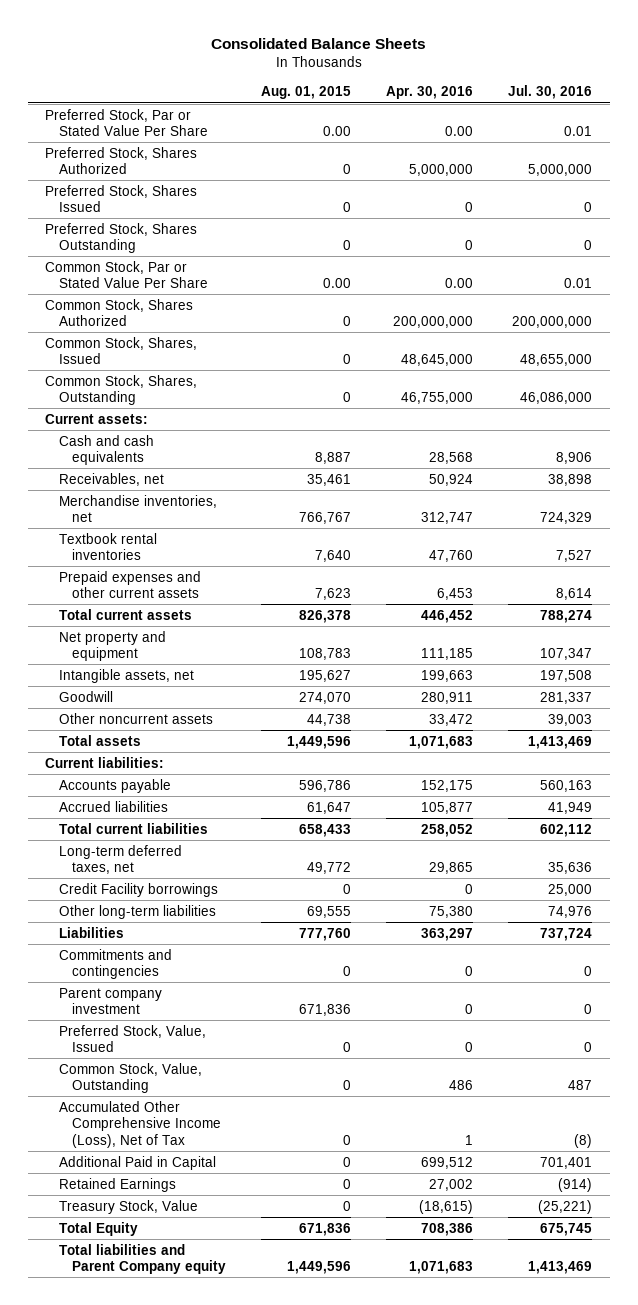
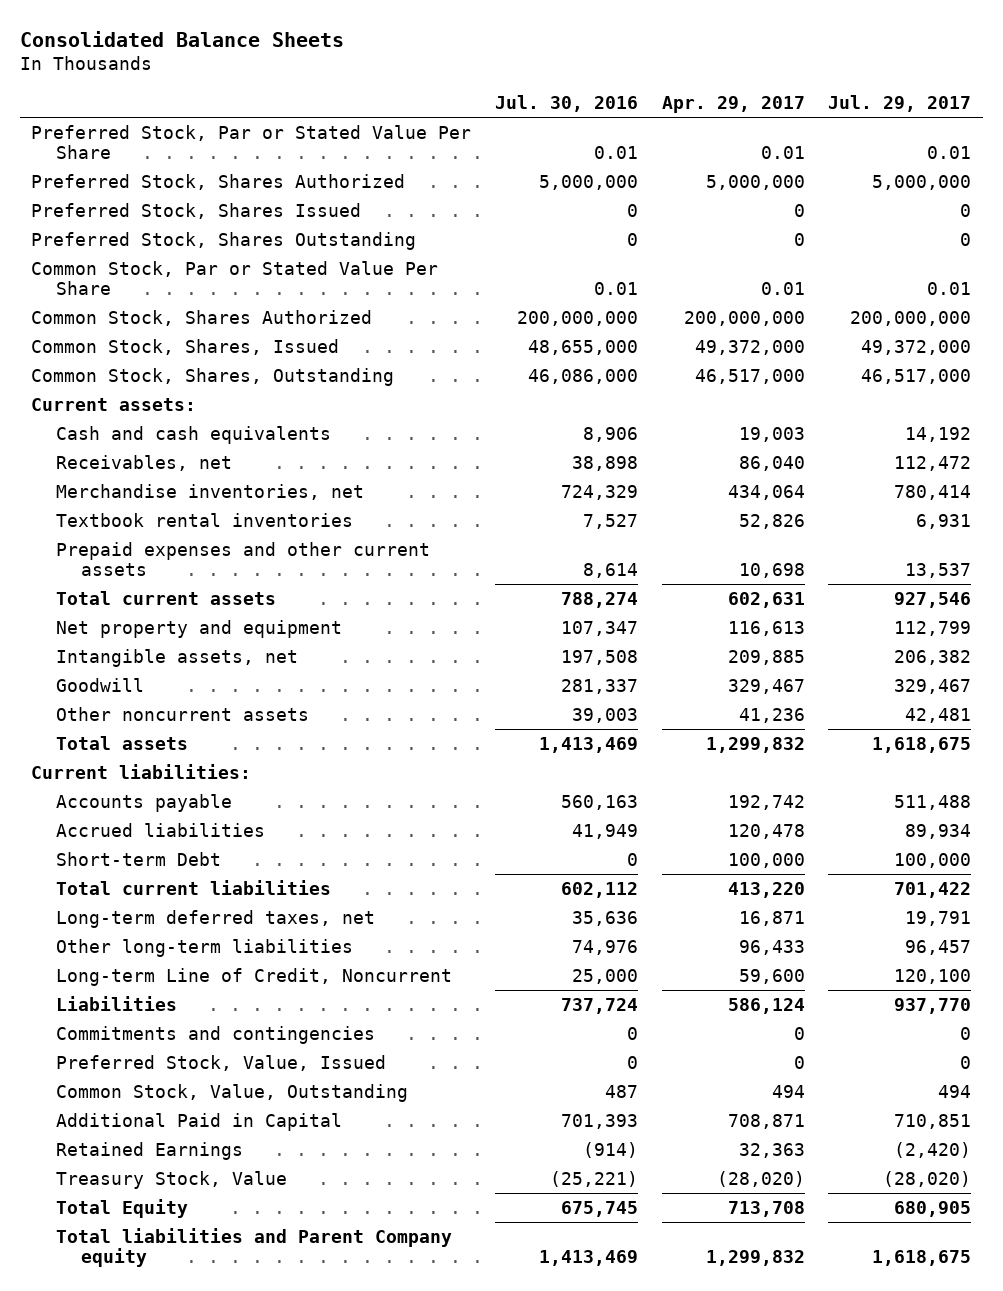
[261,86,352,100] Aug. 01, 2015 -> none
[386,86,474,100] Apr. 30, 2016 -> none
none -> [661,95,805,113] Apr. 29, 2017
none -> [828,94,972,112] Jul. 29, 2017
none -> [56,851,222,866] Short-term Debt
[58,882,218,897] Credit Facility borrowings -> none
none -> [56,967,453,986] Long-term Line of Credit, Noncurrent
[58,987,162,1015] Parent company investment -> none
[58,1100,222,1148] Accumulated Other Comprehensive Income (Loss), Net of Tax -> none
[540,1156,593,1169] 701,401 -> [561,1113,639,1129] 701,393

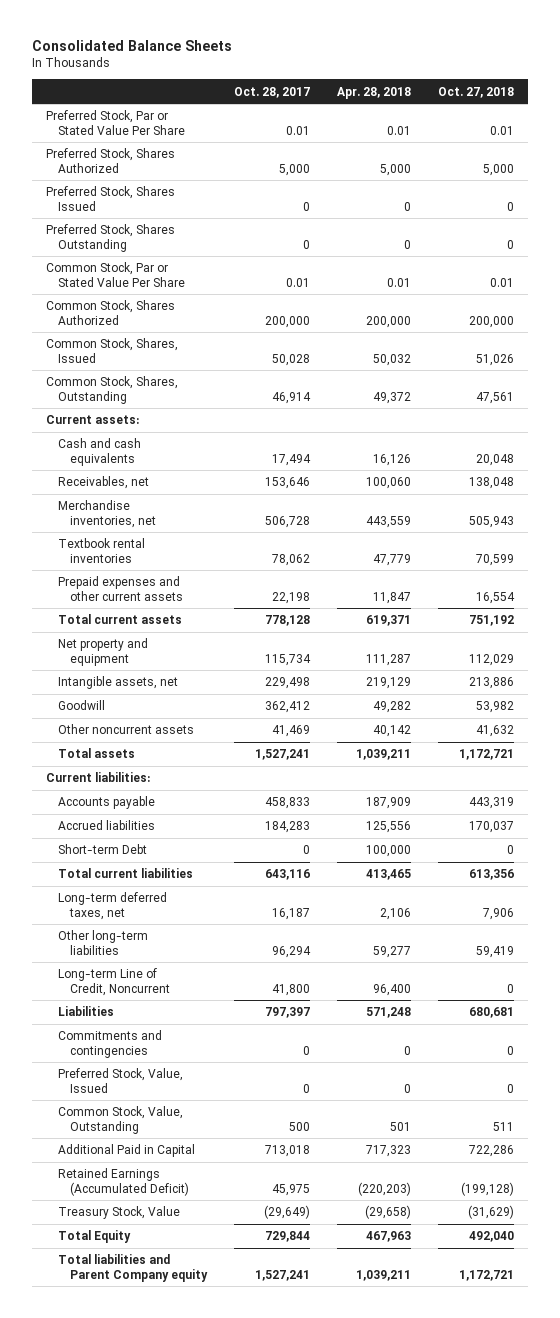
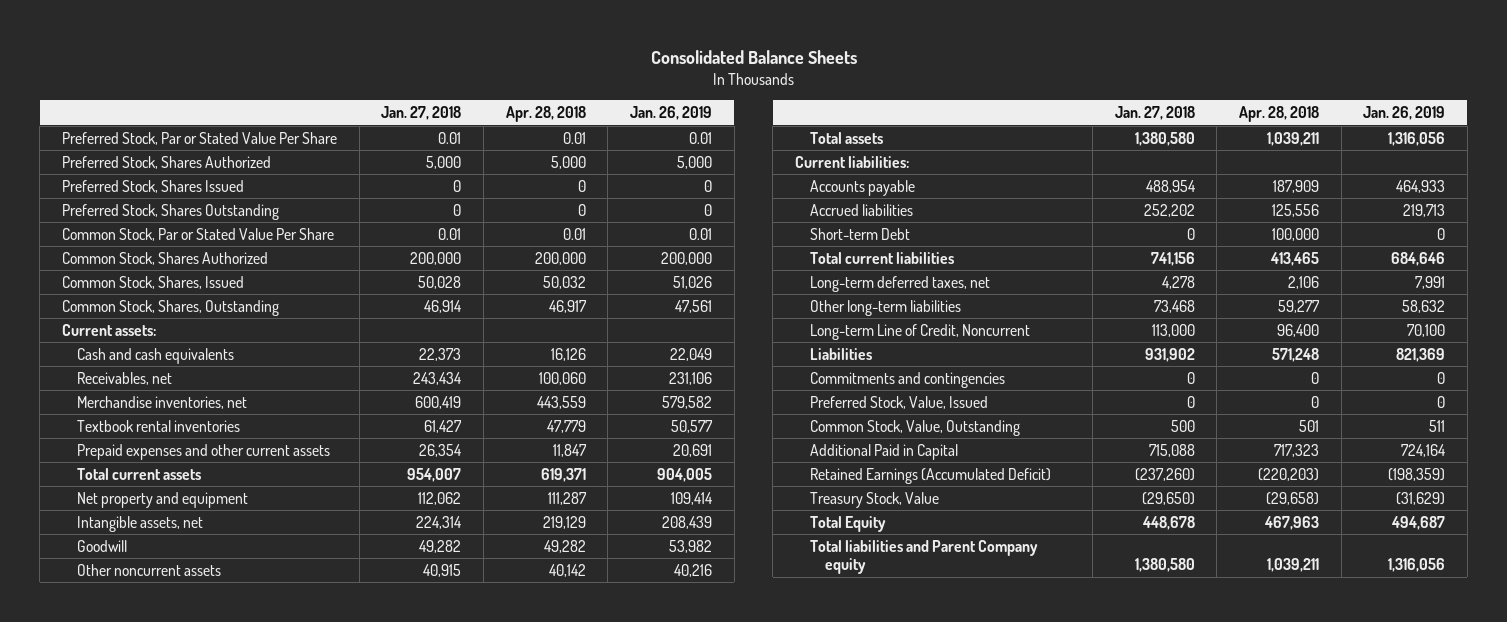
[233,86,310,98] Oct. 28, 2017 -> none
[438,86,515,98] Oct. 27, 2018 -> none
none -> [381,106,462,121] Jan. 27, 2018
none -> [630,106,713,121] Jan. 26, 2019
[373,391,412,404] 49,372 -> [548,299,587,313] 46,917

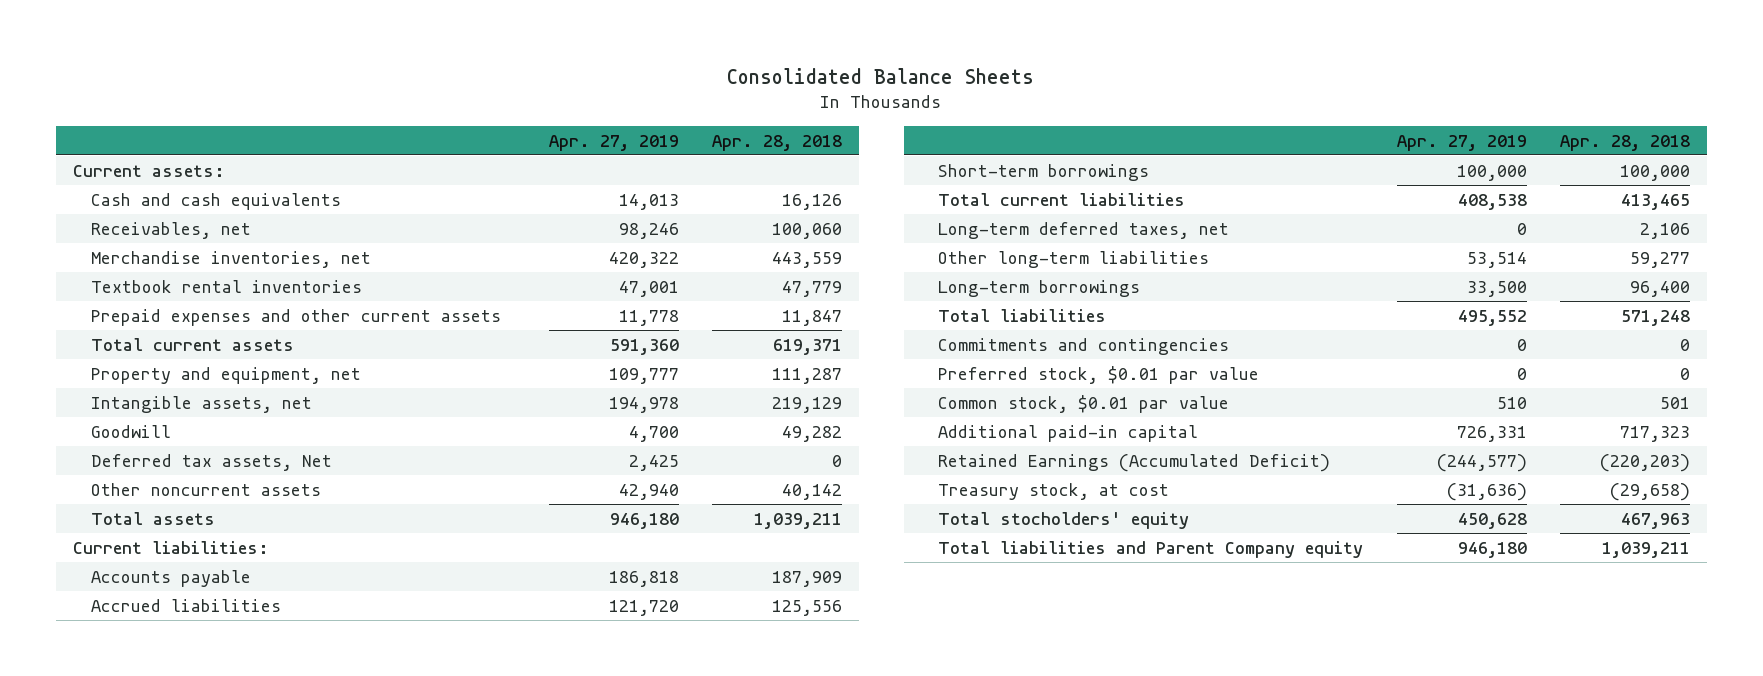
[381,106,462,121] Jan. 27, 2018 -> none
[630,106,713,121] Jan. 26, 2019 -> none
none -> [548,134,679,151] Apr. 27, 2019
[61,131,337,145] Preferred Stock, Par or Stated Value Per Share -> none
[61,155,271,169] Preferred Stock, Shares Authorized -> none
[61,179,244,193] Preferred Stock, Shares Issued -> none
[61,203,279,220] Preferred Stock, Shares Outstanding -> none
[61,227,334,241] Common Stock, Par or Stated Value Per Share -> none
[61,251,268,265] Common Stock, Shares Authorized -> none
[61,275,244,289] Common Stock, Shares, Issued -> none
[61,299,279,316] Common Stock, Shares, Outstanding -> none
[76,491,248,508] Net property and equipment -> [90,366,361,384] Property and equipment, net
none -> [90,453,332,471] Deferred tax assets, Net
[810,227,911,240] Short-term Debt -> [938,163,1150,181] Short-term borrowings
[810,323,1031,340] Long-term Line of Credit, Noncurrent -> [938,279,1141,297] Long-term borrowings
[810,347,873,360] Liabilities -> [938,308,1107,322] Total liabilities
[810,395,989,409] Preferred Stock, Value, Issued -> [938,365,1260,384] Preferred stock, $0.01 par value
[810,419,1021,436] Common Stock, Value, Outstanding -> [938,394,1230,413] Common stock, $0.01 par value
[810,443,959,460] Additional Paid in Capital -> [938,424,1199,442] Additional paid-in capital
[810,491,940,508] Treasury Stock, Value -> [938,482,1170,500] Treasury stock, at cost
[810,515,887,532] Total Equity -> [938,511,1190,529] Total stocholders' equity

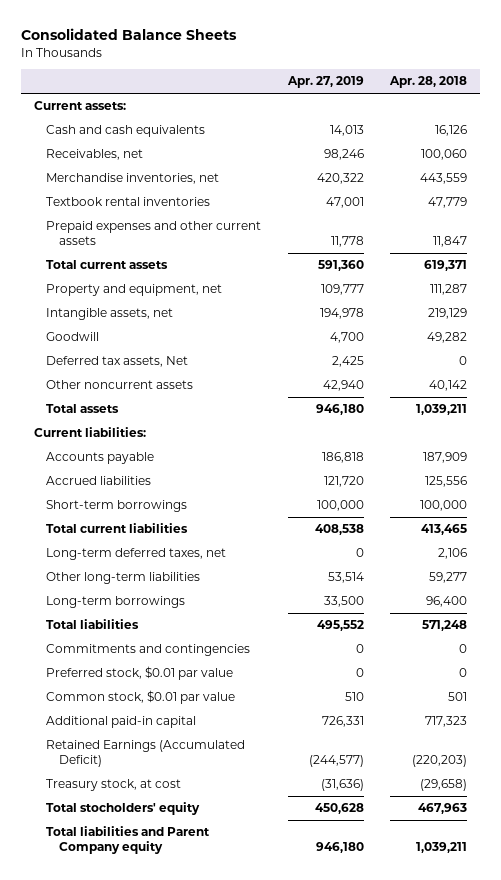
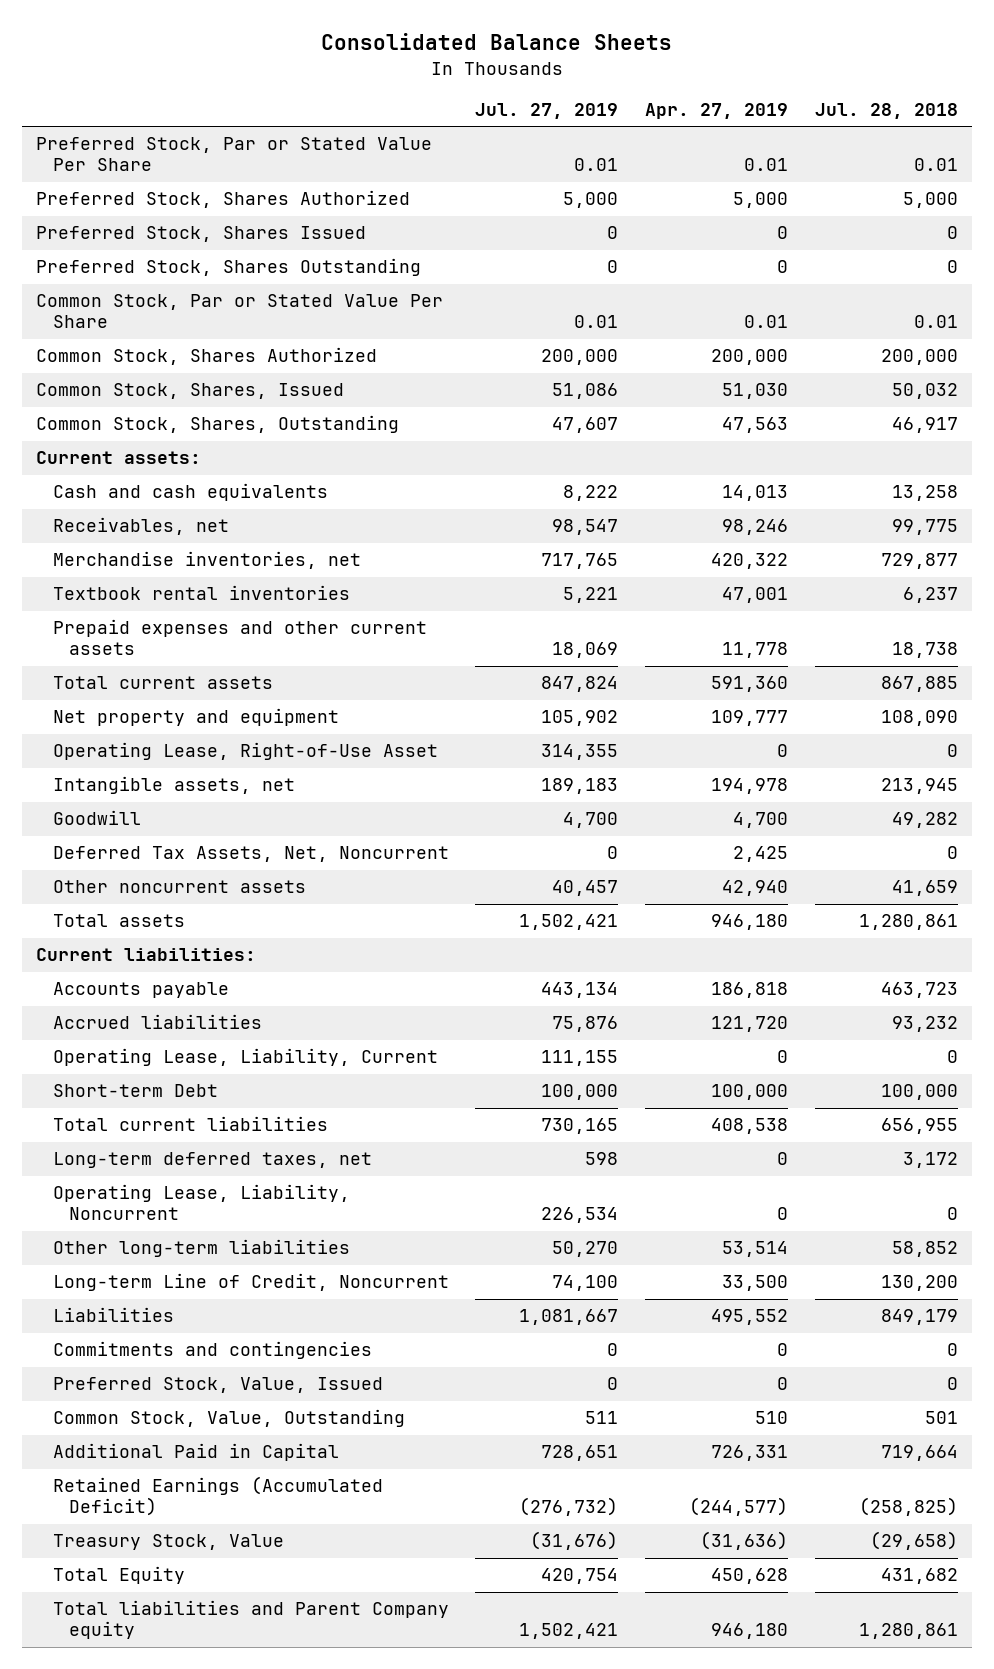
[388,76,467,89] Apr. 28, 2018 -> none
none -> [475,103,619,120] Jul. 27, 2019
none -> [815,103,959,120] Jul. 28, 2018
none -> [35,137,432,172] Preferred Stock, Par or Stated Value Per Share
none -> [35,190,410,209] Preferred Stock, Shares Authorized
none -> [35,226,366,243] Preferred Stock, Shares Issued
none -> [35,258,421,277] Preferred Stock, Shares Outstanding
none -> [35,294,443,329] Common Stock, Par or Stated Value Per Share
none -> [35,347,377,366] Common Stock, Shares Authorized
none -> [35,383,344,400] Common Stock, Shares, Issued
none -> [35,415,399,434] Common Stock, Shares, Outstanding
[46,284,223,297] Property and equipment, net -> [52,708,339,727] Net property and equipment
none -> [52,742,438,761] Operating Lease, Right-of-Use Asset
[46,356,189,368] Deferred tax assets, Net -> [52,846,449,863] Deferred Tax Assets, Net, Noncurrent
none -> [52,1048,438,1067] Operating Lease, Liability, Current
[46,500,188,513] Short-term borrowings -> [52,1084,218,1098] Short-term Debt
none -> [52,1184,350,1221] Operating Lease, Liability, Noncurrent
[46,596,186,609] Long-term borrowings -> [52,1273,449,1292] Long-term Line of Credit, Noncurrent
[46,619,140,630] Total liabilities -> [52,1307,174,1323] Liabilities
[46,666,234,681] Preferred stock, $0.01 par value -> [52,1377,383,1394] Preferred Stock, Value, Issued
[46,690,236,705] Common stock, $0.01 par value -> [52,1409,405,1428] Common Stock, Value, Outstanding
[46,716,197,729] Additional paid-in capital -> [52,1443,339,1462] Additional Paid in Capital
[46,779,182,792] Treasury stock, at cost -> [52,1534,284,1551] Treasury Stock, Value
[46,802,201,816] Total stocholders' equity -> [52,1566,185,1585] Total Equity

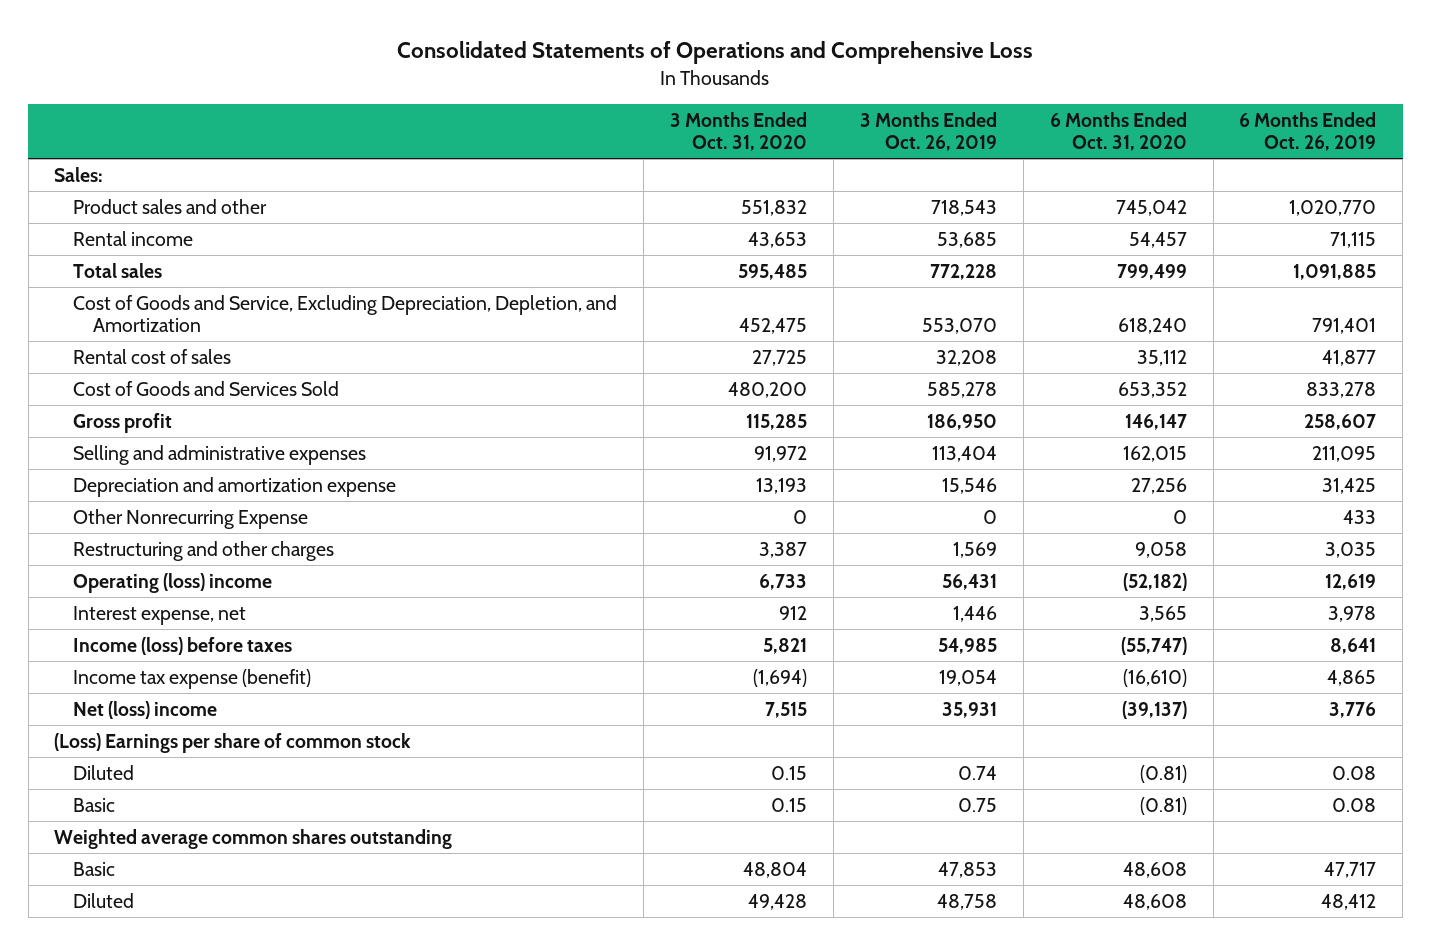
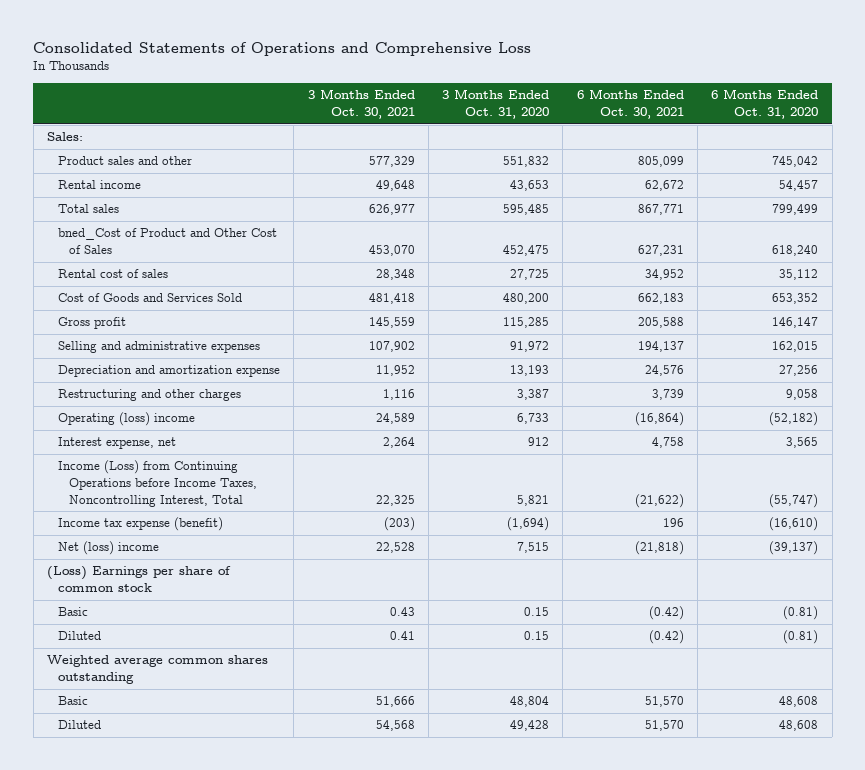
[859,111,997,152] 3 Months Ended Oct. 26, 2019 -> none
[1239,111,1377,152] 6 Months Ended Oct. 26, 2019 -> none
none -> [307,89,415,119] 3 Months Ended Oct. 30, 2021
none -> [576,89,684,119] 6 Months Ended Oct. 30, 2021
[73,294,618,333] Cost of Goods and Service, Excluding Depreciation, Depletion, and Amortization -> [58,228,278,254] bned_Cost of Product and Other Cost of Sales
[73,508,309,529] Other Nonrecurring Expense -> none
[73,636,293,655] Income (loss) before taxes -> [58,460,257,507] Income (Loss) from Continuing Operations before Income Taxes, Noncontrolling Interest, Total
[73,764,135,780] Diluted -> [58,631,102,641] Diluted

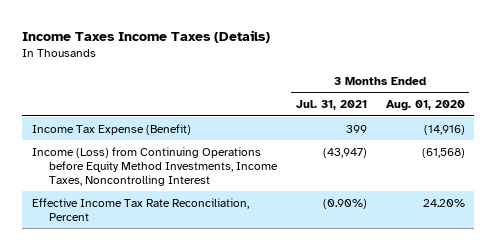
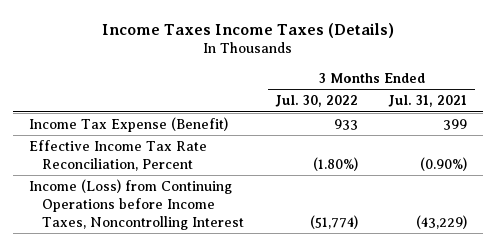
[385,100,465,112] Aug. 01, 2020 -> none
none -> [274,95,358,108] Jul. 30, 2022
[31,146,278,186] Income (Loss) from Continuing Operations before Equity Method Investments, Income Taxes, Noncontrolling Interest -> none
none -> [28,178,245,230] Income (Loss) from Continuing Operations before Income Taxes, Noncontrolling Interest

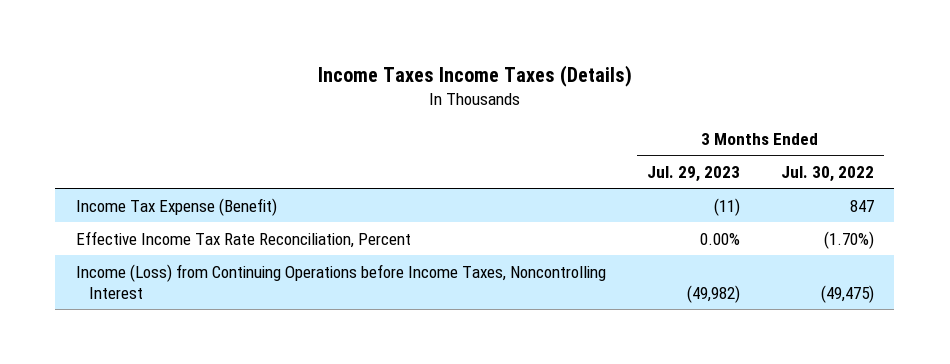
[388,95,468,108] Jul. 31, 2021 -> none
none -> [646,165,740,182] Jul. 29, 2023
[333,118,358,130] 933 -> [849,199,874,212] 847
[312,156,358,171] (1.80%) -> [823,230,874,249] (1.70%)
[309,214,358,229] (51,774) -> [820,284,874,303] (49,475)

